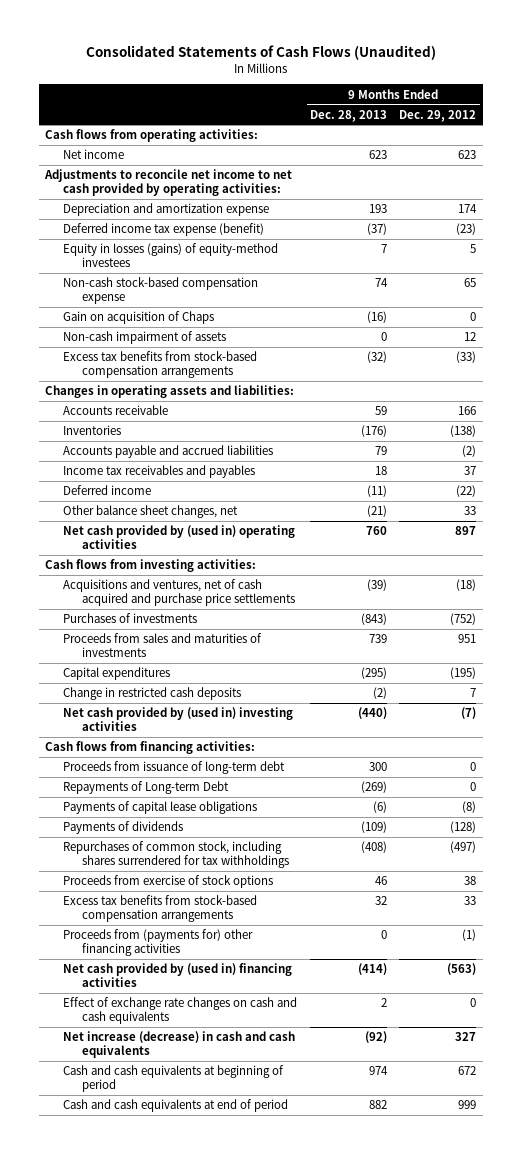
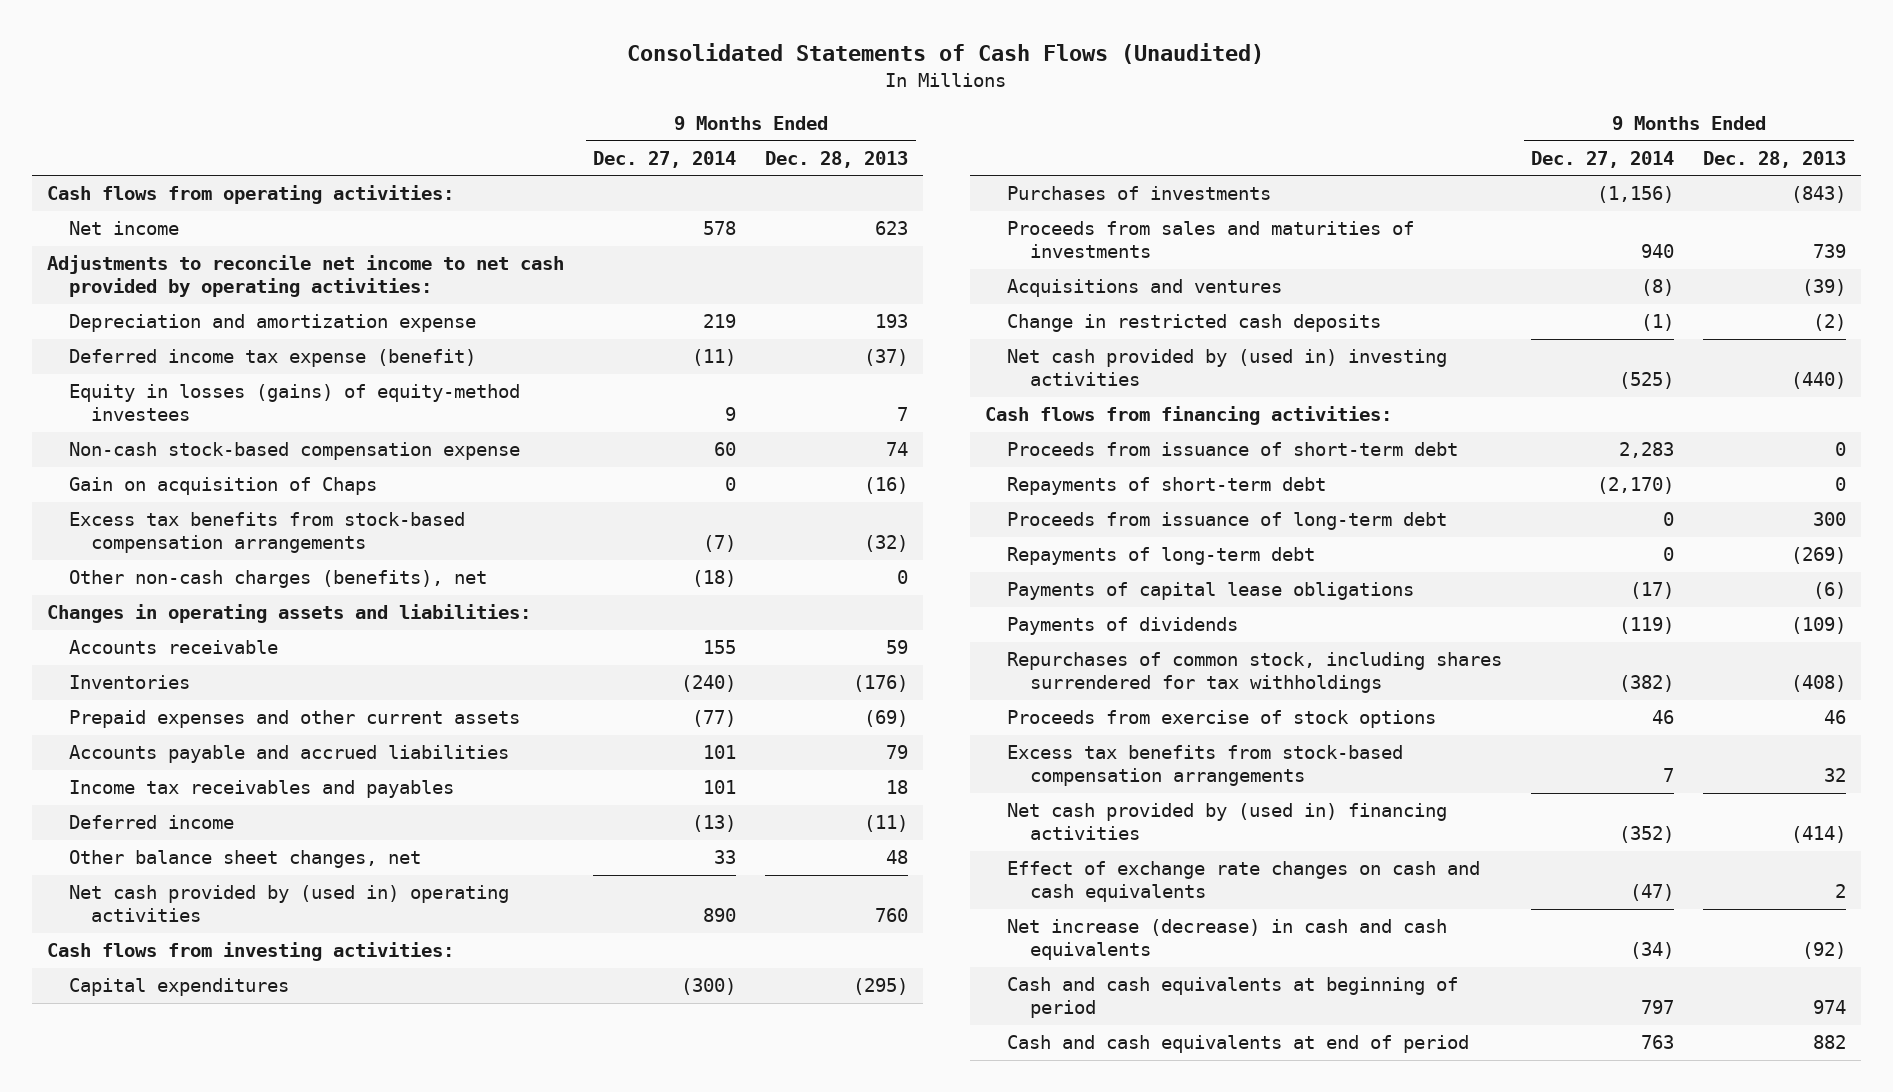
[399,109,477,122] Dec. 29, 2012 -> none
none -> [593,150,737,168] Dec. 27, 2014
[63,331,227,345] Non-cash impairment of assets -> none
none -> [69,570,488,589] Other non-cash charges (benefits), net
none -> [69,710,521,729] Prepaid expenses and other current assets
[366,505,387,518] (21) -> [886,850,909,865] 48
[63,579,295,607] Acquisitions and ventures, net of cash acquired and purchase price settlements -> none
[63,667,171,681] Capital expenditures -> [69,978,290,997] Capital expenditures
none -> [1007,279,1283,298] Acquisitions and ventures
none -> [1007,442,1459,457] Proceeds from issuance of short-term debt
none -> [1007,477,1327,496] Repayments of short-term debt
[63,781,230,795] Repayments of Long-term Debt -> [1007,547,1316,566] Repayments of long-term debt
[63,929,254,957] Proceeds from (payments for) other financing activities -> none

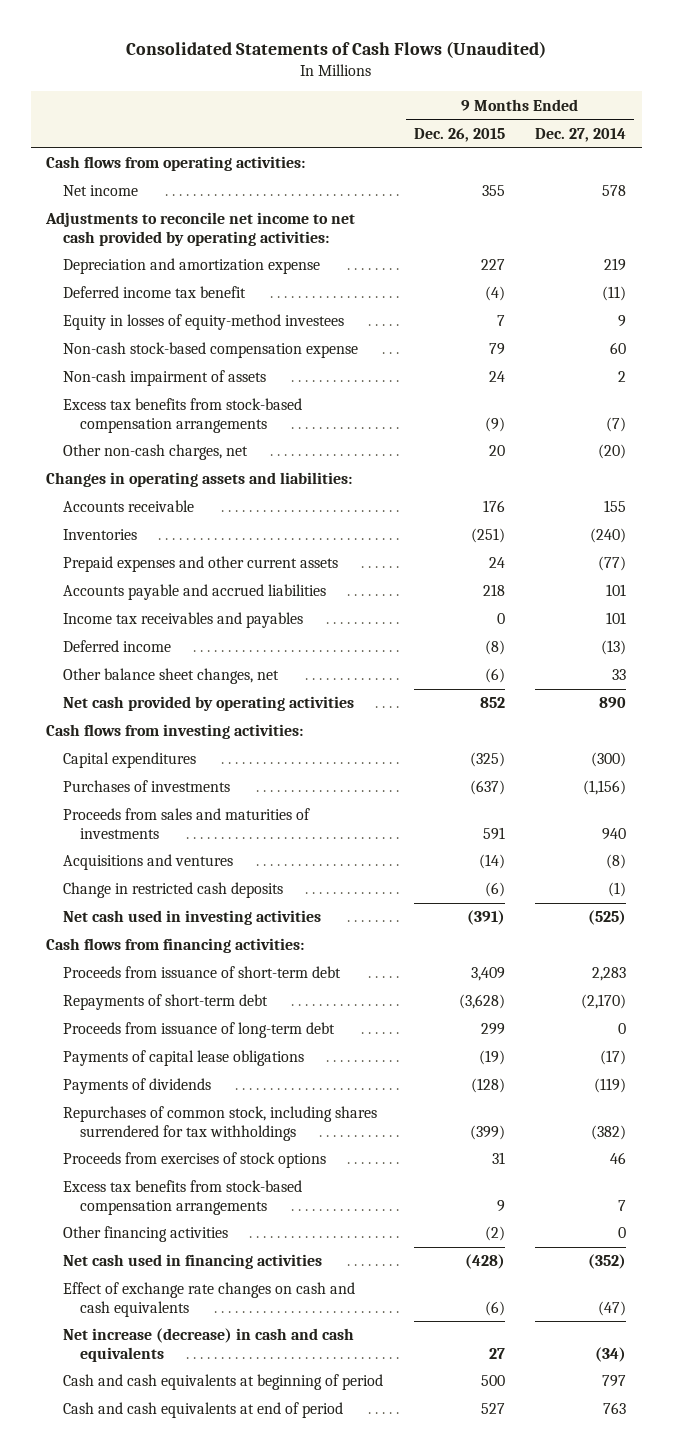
[765,150,909,168] Dec. 28, 2013 -> none
none -> [413,127,505,142] Dec. 26, 2015
[69,349,477,368] Deferred income tax expense (benefit) -> [63,286,247,299] Deferred income tax benefit
[69,384,521,422] Equity in losses (gains) of equity-method investees -> [63,314,345,331] Equity in losses of equity-method investees
[69,477,378,496] Gain on acquisition of Chaps -> none
none -> [63,370,267,387] Non-cash impairment of assets
[69,570,488,589] Other non-cash charges (benefits), net -> [63,444,249,461] Other non-cash charges, net
[692,570,737,588] (18) -> [598,444,627,460] (20)
[69,885,510,923] Net cash provided by (used in) operating activities -> [63,696,355,712] Net cash provided by operating activities
[1007,349,1448,387] Net cash provided by (used in) investing activities -> [63,910,322,926] Net cash used in investing activities
[1007,547,1316,566] Repayments of long-term debt -> none
[1007,710,1437,729] Proceeds from exercise of stock options -> [63,1152,327,1169] Proceeds from exercises of stock options
none -> [63,1226,229,1243] Other financing activities
[1007,803,1448,841] Net cash provided by (used in) financing activities -> [63,1254,323,1270] Net cash used in financing activities

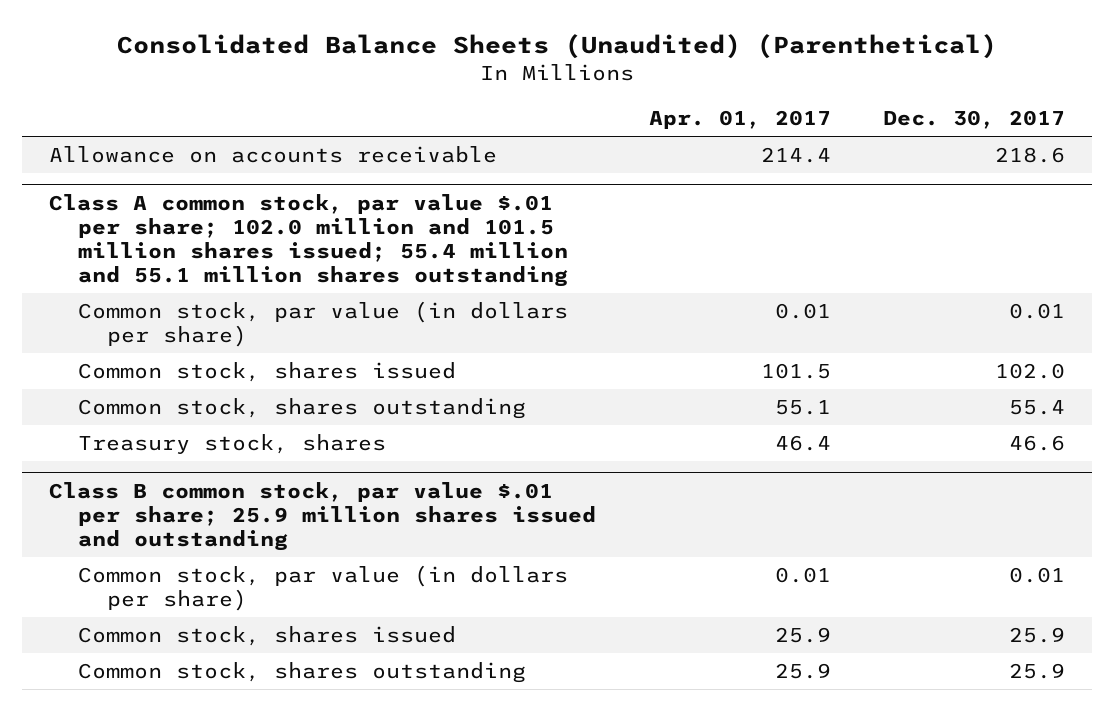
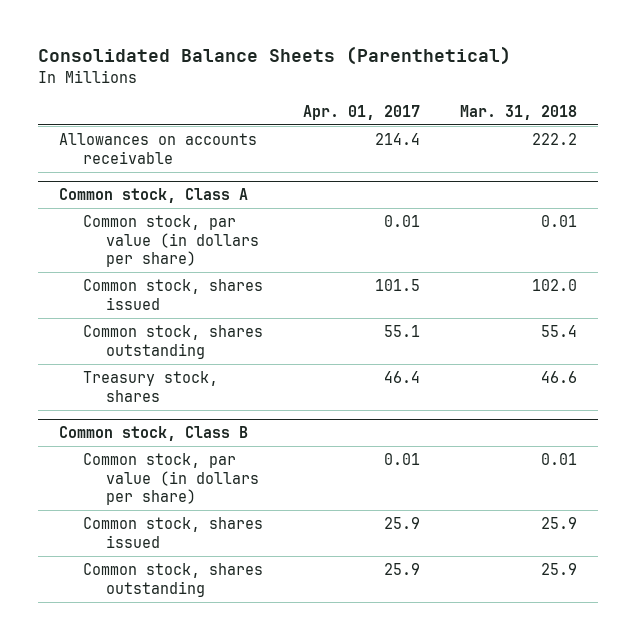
[116,34,997,60] Consolidated Balance Sheets (Unaudited) (Parenthetical) -> [38,46,512,66] Consolidated Balance Sheets (Parenthetical)
[883,109,1066,129] Dec. 30, 2017 -> none
none -> [460,104,578,120] Mar. 31, 2018
[48,146,497,164] Allowance on accounts receivable -> [58,133,257,164] Allowances on accounts receivable
[48,194,568,287] Class A common stock, par value $.01 per share; 102.0 million and 101.5 million shares issued; 55.4 million and 55.1 million shares outstanding -> [58,188,248,204] Common stock, Class A
[48,482,596,551] Class B common stock, par value $.01 per share; 25.9 million shares issued and outstanding -> [58,426,248,442] Common stock, Class B

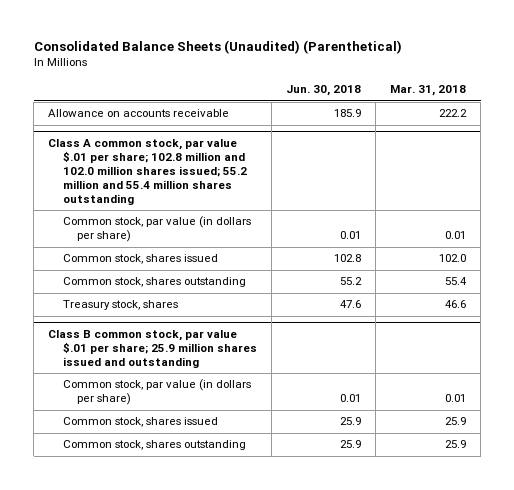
[38,46,512,66] Consolidated Balance Sheets (Parenthetical) -> [33,40,402,55] Consolidated Balance Sheets (Unaudited) (Parenthetical)
[302,104,420,120] Apr. 01, 2017 -> none
none -> [285,85,361,97] Jun. 30, 2018
[58,133,257,164] Allowances on accounts receivable -> [48,109,230,118] Allowance on accounts receivable
[58,188,248,204] Common stock, Class A -> [48,139,247,205] Class A common stock, par value $.01 per share; 102.8 million and 102.0 million shares issued; 55.2 million and 55.4 million shares outstanding
[58,426,248,442] Common stock, Class B -> [48,330,257,369] Class B common stock, par value $.01 per share; 25.9 million shares issued and outstanding

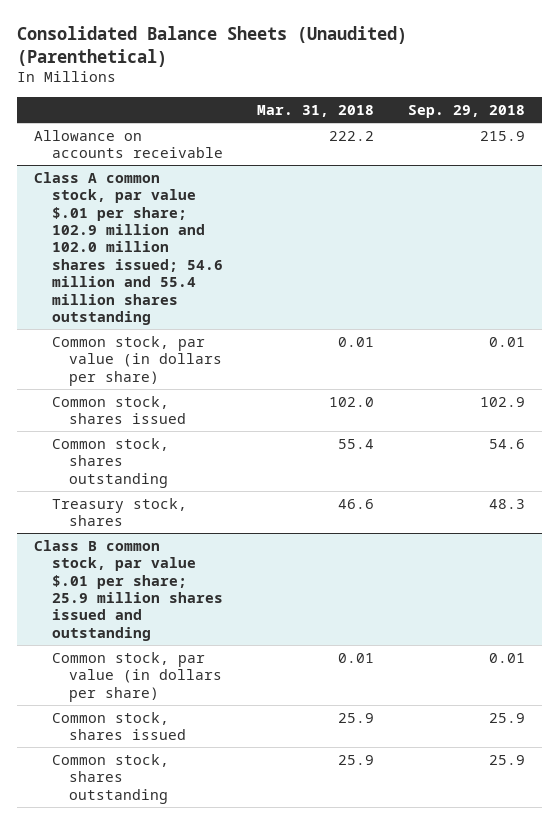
[285,85,361,97] Jun. 30, 2018 -> none
none -> [408,104,526,118] Sep. 29, 2018
[48,139,247,205] Class A common stock, par value $.01 per share; 102.8 million and 102.0 million shares issued; 55.2 million and 55.4 million shares outstanding -> [34,171,223,326] Class A common stock, par value $.01 per share; 102.9 million and 102.0 million shares issued; 54.6 million and 55.4 million shares outstanding

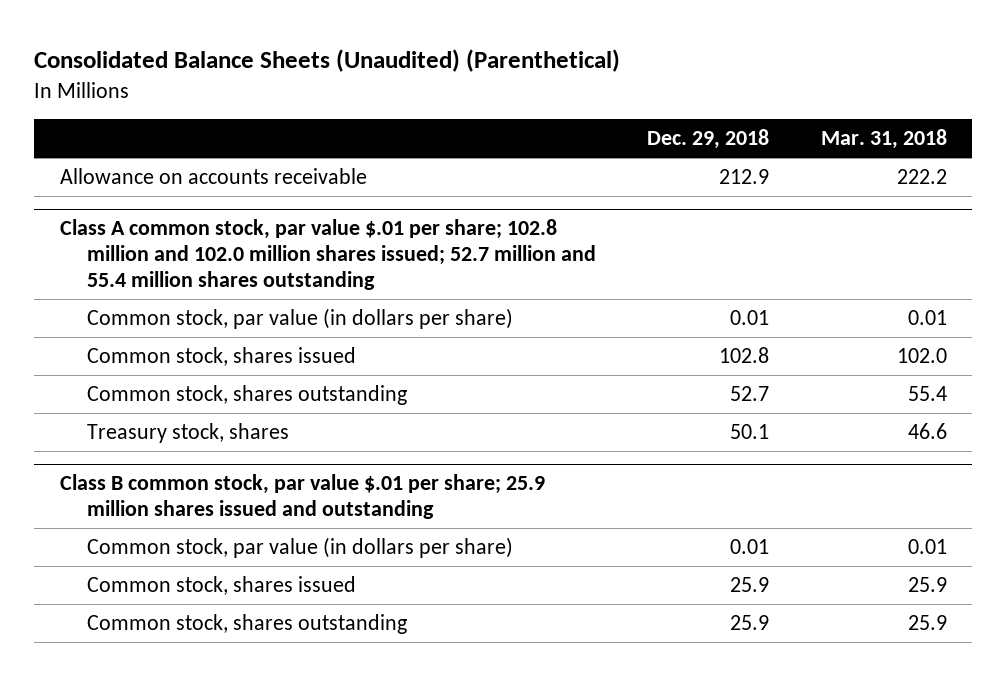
[408,104,526,118] Sep. 29, 2018 -> none
none -> [647,129,770,150] Dec. 29, 2018
[34,171,223,326] Class A common stock, par value $.01 per share; 102.9 million and 102.0 million shares issued; 54.6 million and 55.4 million shares outstanding -> [59,218,596,291] Class A common stock, par value $.01 per share; 102.8 million and 102.0 million shares issued; 52.7 million and 55.4 million shares outstanding

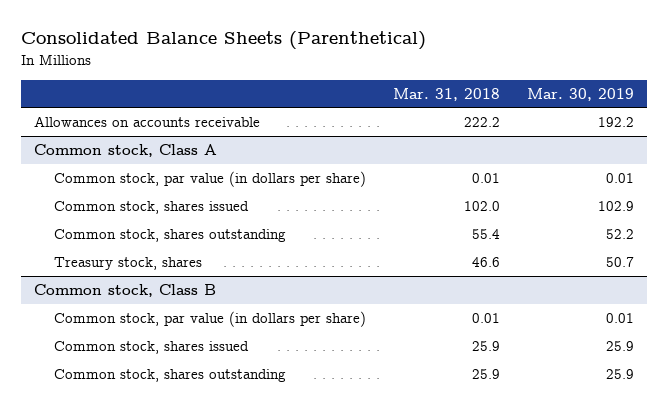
[33,48,620,72] Consolidated Balance Sheets (Unaudited) (Parenthetical) -> [20,31,426,51] Consolidated Balance Sheets (Parenthetical)
[647,129,770,150] Dec. 29, 2018 -> none
none -> [526,87,634,101] Mar. 30, 2019
[59,167,367,184] Allowance on accounts receivable -> [34,116,261,128] Allowances on accounts receivable
[59,218,596,291] Class A common stock, par value $.01 per share; 102.8 million and 102.0 million shares issued; 52.7 million and 55.4 million shares outstanding -> [34,144,218,158] Common stock, Class A
[59,473,545,520] Class B common stock, par value $.01 per share; 25.9 million shares issued and outstanding -> [34,284,217,298] Common stock, Class B

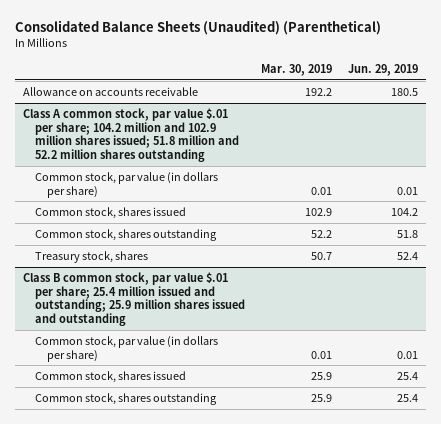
[20,31,426,51] Consolidated Balance Sheets (Parenthetical) -> [14,20,381,36] Consolidated Balance Sheets (Unaudited) (Parenthetical)
[392,87,500,101] Mar. 31, 2018 -> none
none -> [348,64,419,77] Jun. 29, 2019
[34,116,261,128] Allowances on accounts receivable -> [23,86,199,96] Allowance on accounts receivable
[34,144,218,158] Common stock, Class A -> [23,107,239,162] Class A common stock, par value $.01 per share; 104.2 million and 102.9 million shares issued; 51.8 million and 52.2 million shares outstanding
[34,284,217,298] Common stock, Class B -> [23,271,245,326] Class B common stock, par value $.01 per share; 25.4 million issued and outstanding; 25.9 million shares issued and outstanding

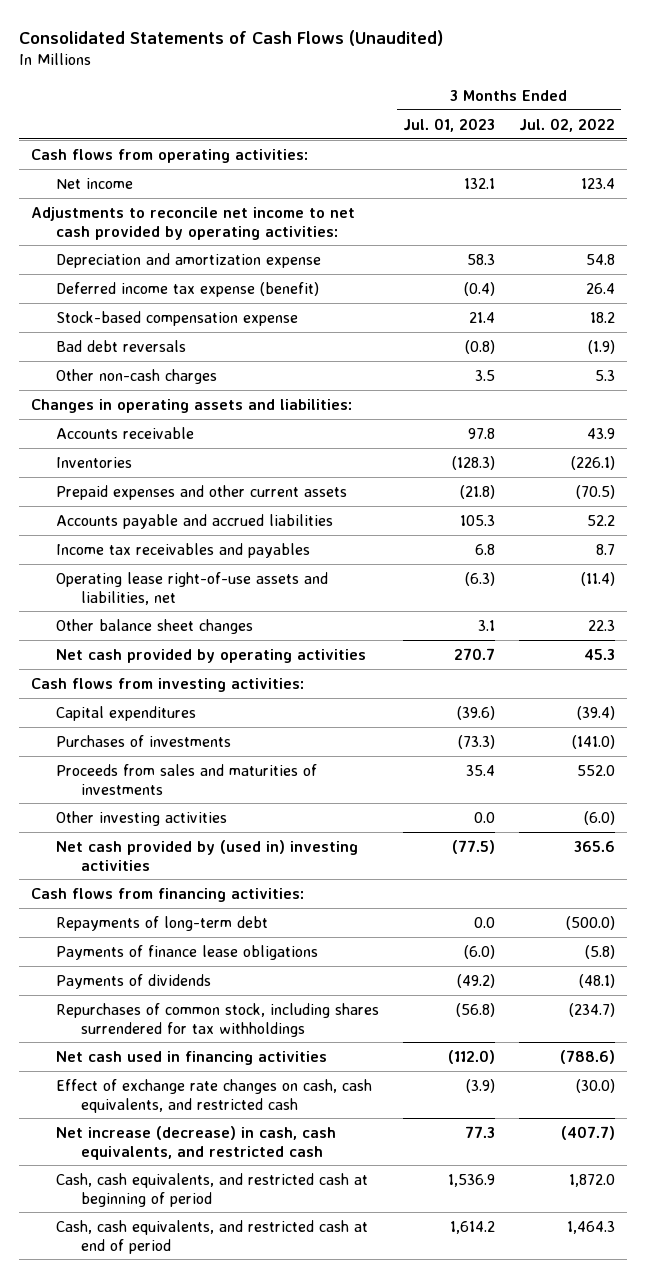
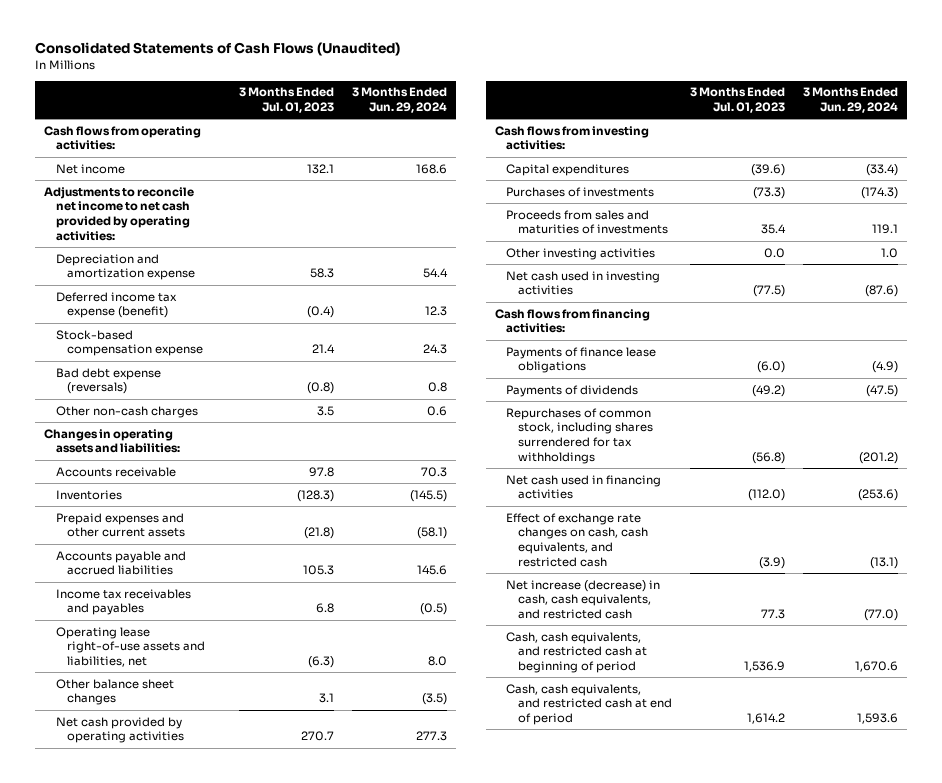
[518,117,615,132] Jul. 02, 2022 -> none
none -> [352,87,448,114] 3 Months Ended Jun. 29, 2024
[56,339,187,352] Bad debt reversals -> [55,367,161,395] Bad debt expense (reversals)
[56,839,359,871] Net cash provided by (used in) investing activities -> [506,270,661,296] Net cash used in investing activities
[56,915,269,931] Repayments of long-term debt -> none

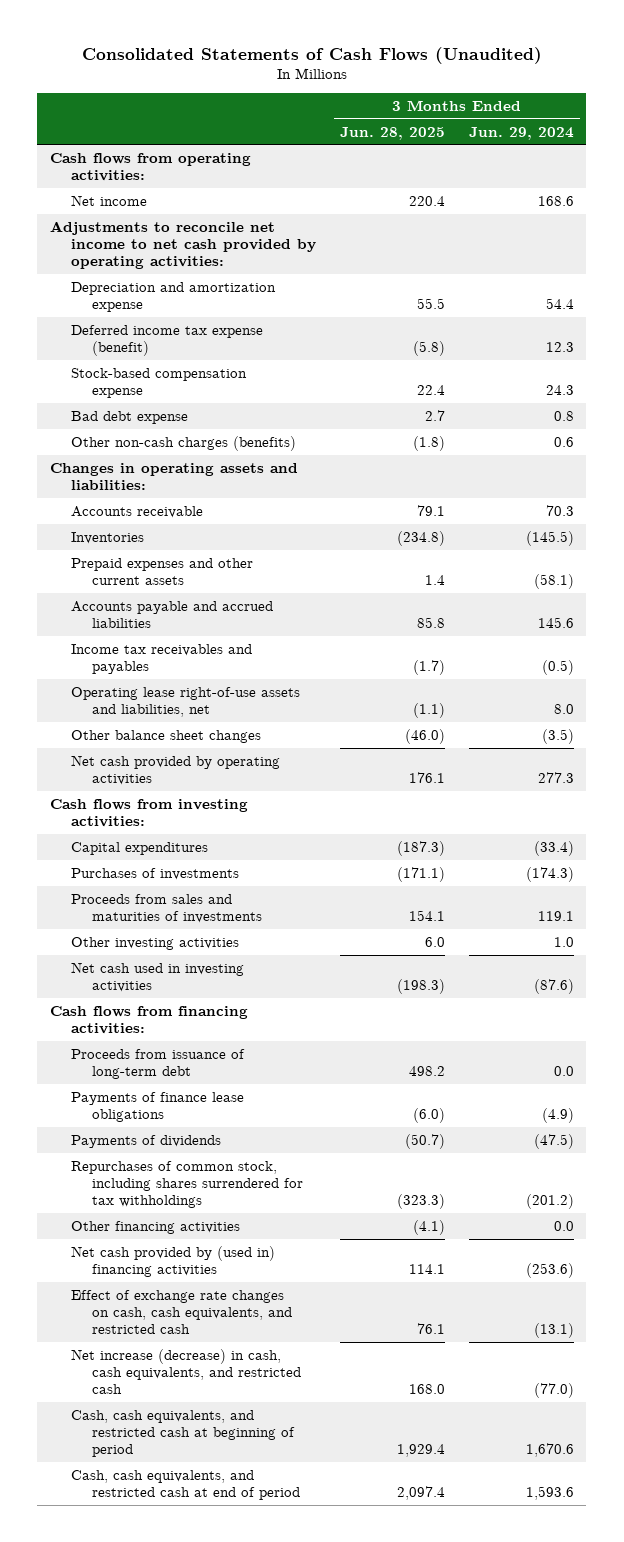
[239,87,335,114] 3 Months Ended Jul. 01, 2023 -> none
none -> [339,126,445,140] Jun. 28, 2025
[55,367,161,395] Bad debt expense (reversals) -> [70,410,188,424] Bad debt expense
[55,405,198,418] Other non-cash charges -> [70,435,296,451] Other non-cash charges (benefits)
none -> [70,1048,245,1079] Proceeds from issuance of long-term debt
none -> [70,1220,240,1234] Other financing activities
[506,474,662,500] Net cash used in financing activities -> [70,1245,275,1277] Net cash provided by (used in) financing activities

